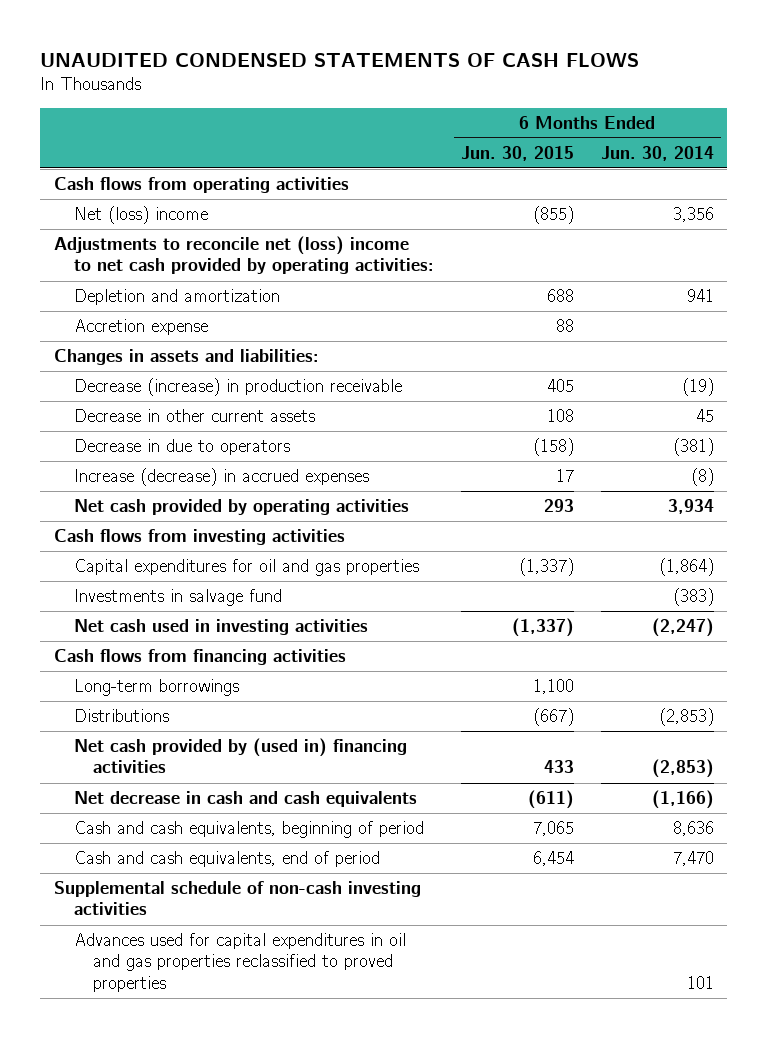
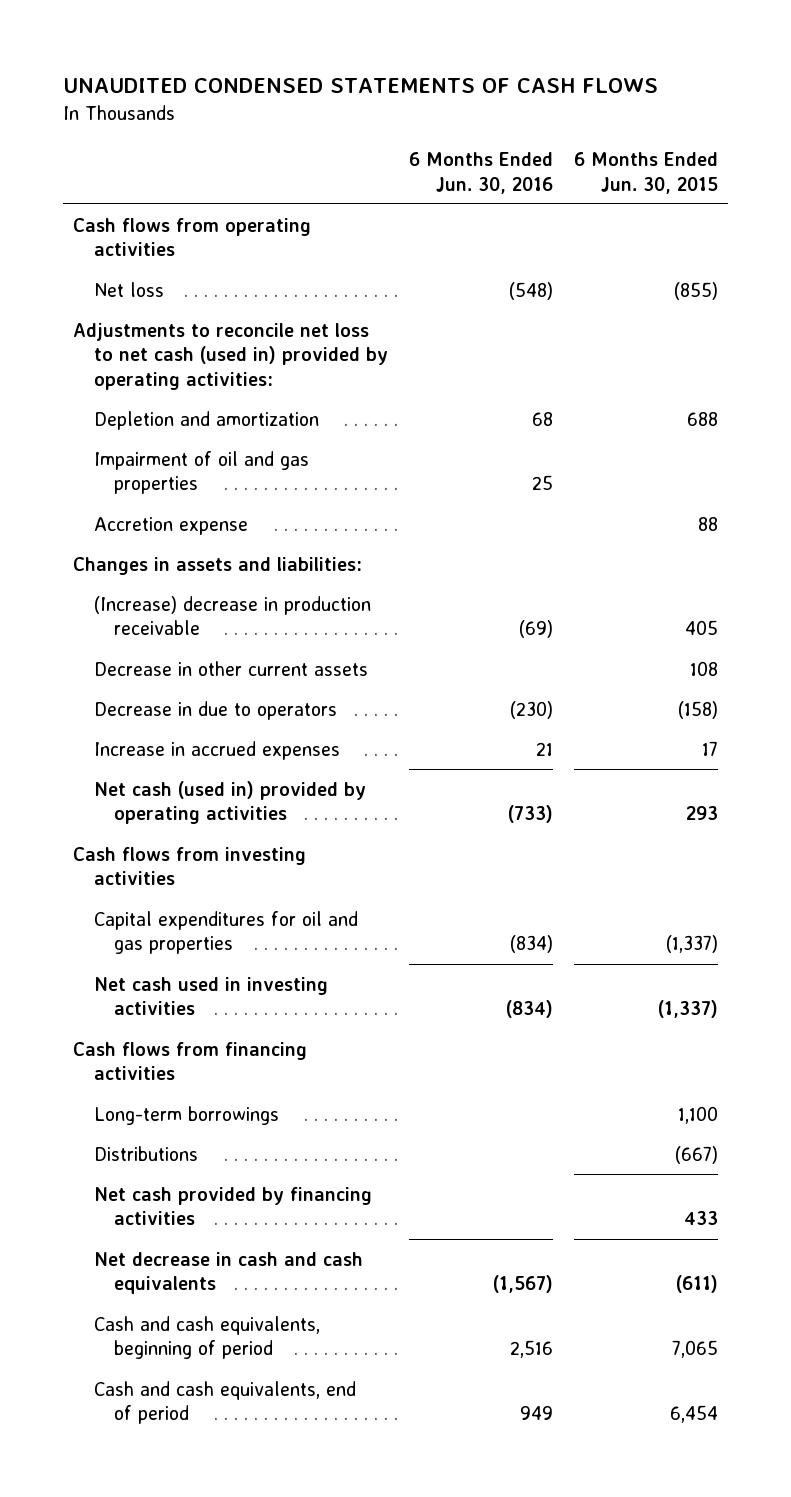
[600,145,714,161] Jun. 30, 2014 -> none
none -> [408,151,553,194] 6 Months Ended Jun. 30, 2016
[73,206,208,225] Net (loss) income -> [93,281,164,297] Net loss
[53,236,434,275] Adjustments to reconcile net (loss) income to net cash provided by operating activities: -> [73,322,388,391] Adjustments to reconcile net loss to net cash (used in) provided by operating activities:
none -> [93,450,309,495] Impairment of oil and gas properties
[73,378,402,397] Decrease (increase) in production receivable -> [93,595,371,636] (Increase) decrease in production receivable
[73,468,369,487] Increase (decrease) in accrued expenses -> [93,740,340,760] Increase in accrued expenses
[73,499,409,516] Net cash provided by operating activities -> [93,780,366,825] Net cash (used in) provided by operating activities
[73,589,282,607] Investments in salvage fund -> none
[73,738,407,774] Net cash provided by (used in) financing activities -> [93,1186,372,1226] Net cash provided by financing activities
[53,881,421,916] Supplemental schedule of non-cash investing activities -> none
[73,933,406,992] Advances used for capital expenditures in oil and gas properties reclassified to proved properties -> none

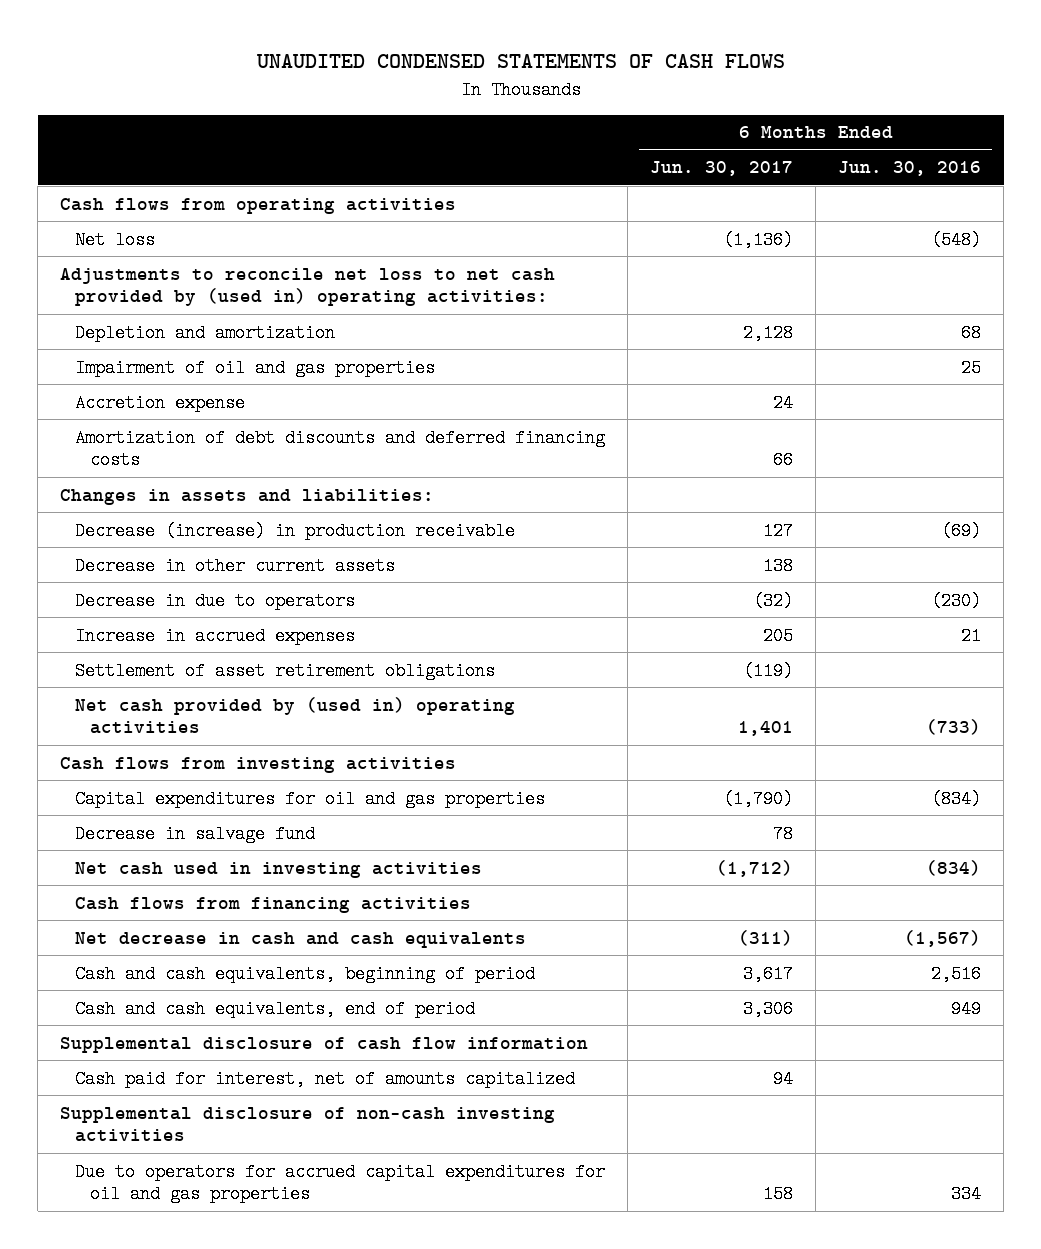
[573,151,718,194] 6 Months Ended Jun. 30, 2015 -> none
none -> [650,161,794,177] Jun. 30, 2017
[73,322,388,391] Adjustments to reconcile net loss to net cash (used in) provided by operating activities: -> [60,267,556,307] Adjustments to reconcile net loss to net cash provided by (used in) operating activities:
none -> [75,428,606,470] Amortization of debt discounts and deferred financing costs
[93,595,371,636] (Increase) decrease in production receivable -> [75,521,516,540] Decrease (increase) in production receivable
none -> [75,661,496,680] Settlement of asset retirement obligations
[93,780,366,825] Net cash (used in) provided by operating activities -> [75,696,516,735] Net cash provided by (used in) operating activities
none -> [75,824,316,843] Decrease in salvage fund
[93,1105,279,1125] Long-term borrowings -> none
[93,1145,198,1161] Distributions -> none
[93,1186,372,1226] Net cash provided by financing activities -> none
none -> [60,1036,589,1053] Supplemental disclosure of cash flow information
none -> [75,1069,576,1088] Cash paid for interest, net of amounts capitalized
none -> [60,1106,556,1143] Supplemental disclosure of non-cash investing activities
none -> [75,1162,606,1204] Due to operators for accrued capital expenditures for oil and gas properties

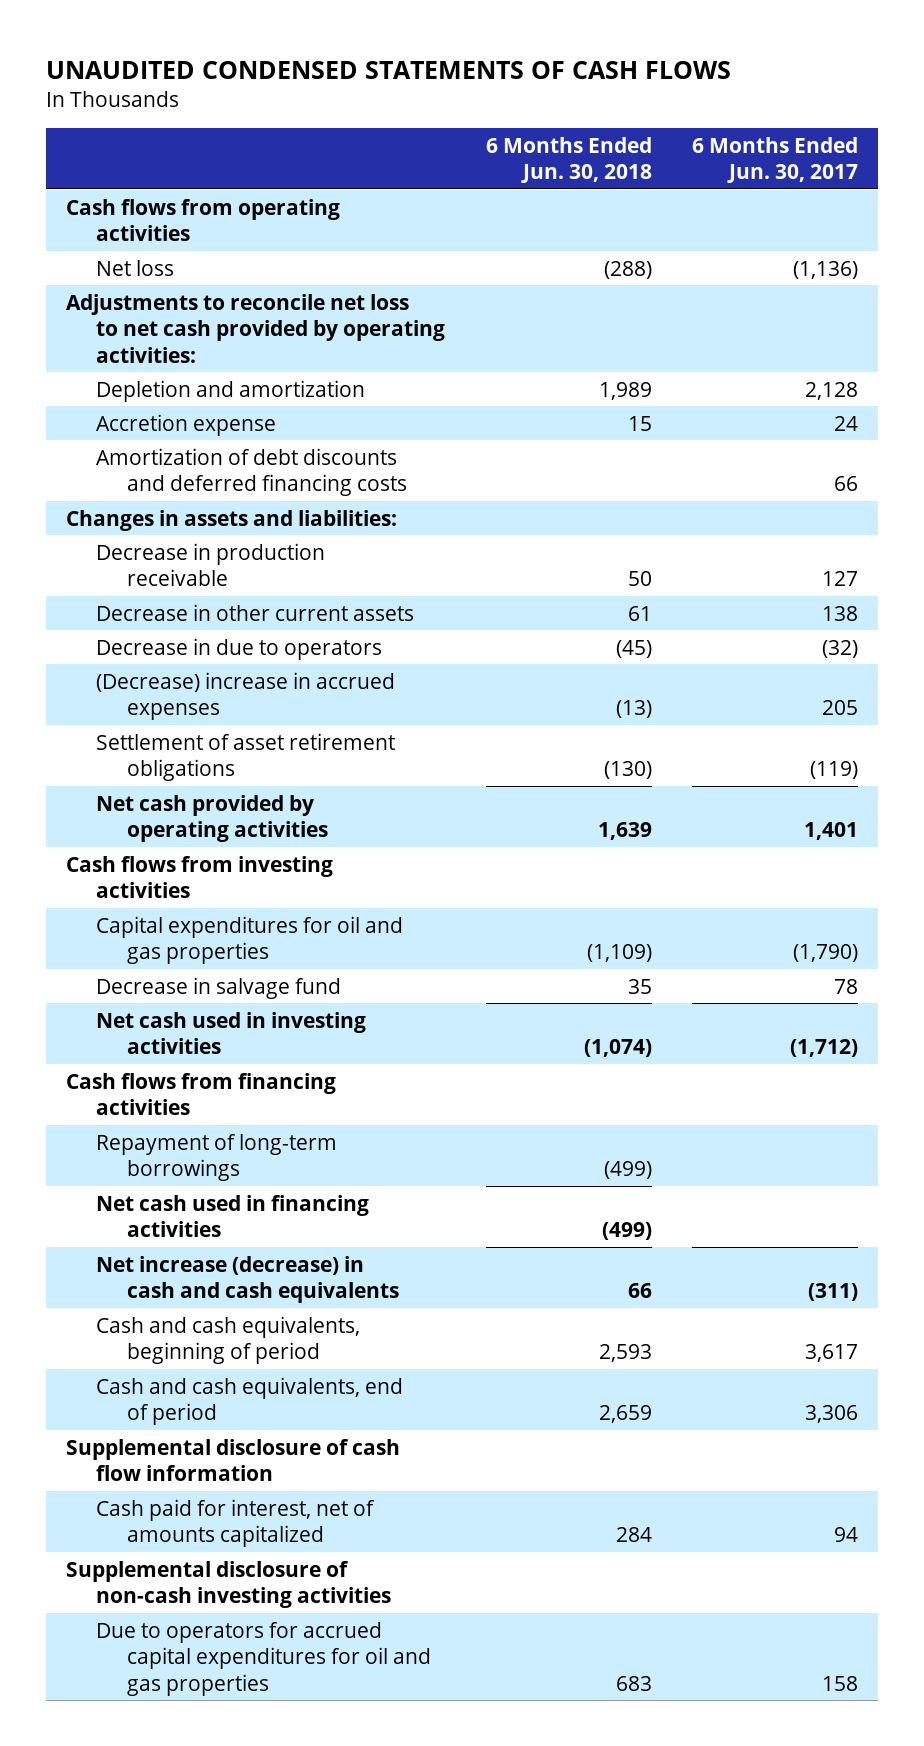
[838,161,982,177] Jun. 30, 2016 -> none
none -> [485,136,652,184] 6 Months Ended Jun. 30, 2018
[60,267,556,307] Adjustments to reconcile net loss to net cash provided by (used in) operating activities: -> [65,293,446,363] Adjustments to reconcile net loss to net cash provided by operating activities:
[75,358,436,377] Impairment of oil and gas properties -> none
[75,521,516,540] Decrease (increase) in production receivable -> [96,542,326,587] Decrease in production receivable
[75,626,356,645] Increase in accrued expenses -> [96,671,396,721] (Decrease) increase in accrued expenses
[75,696,516,735] Net cash provided by (used in) operating activities -> [96,794,328,843] Net cash provided by operating activities
none -> [96,1133,338,1182] Repayment of long-term borrowings
none -> [96,1194,370,1238] Net cash used in financing activities
[75,931,527,948] Net decrease in cash and cash equivalents -> [96,1255,399,1304] Net increase (decrease) in cash and cash equivalents

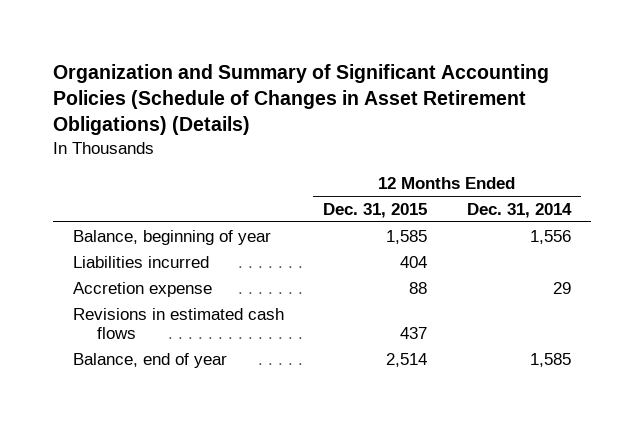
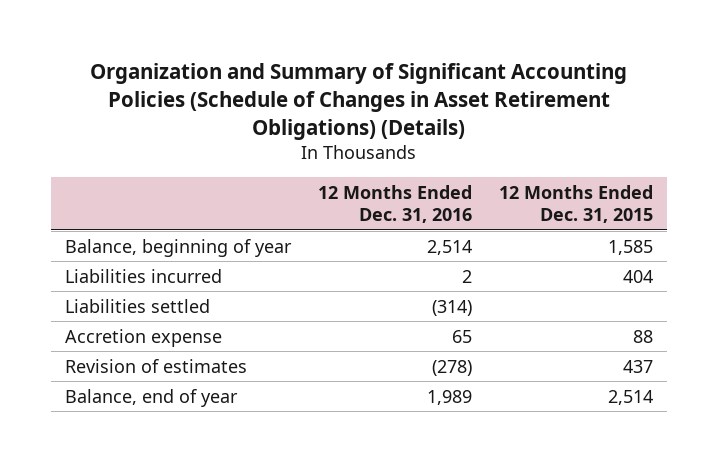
[467,202,573,218] Dec. 31, 2014 -> none
none -> [318,184,473,223] 12 Months Ended Dec. 31, 2016
none -> [64,298,210,313] Liabilities settled
[72,307,284,340] Revisions in estimated cash flows -> [64,358,247,373] Revision of estimates

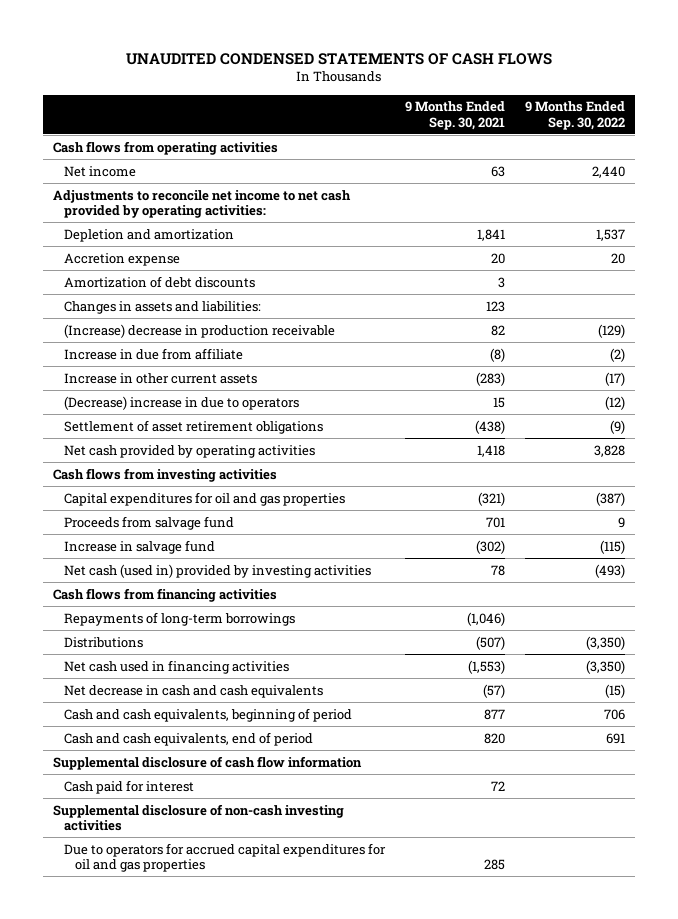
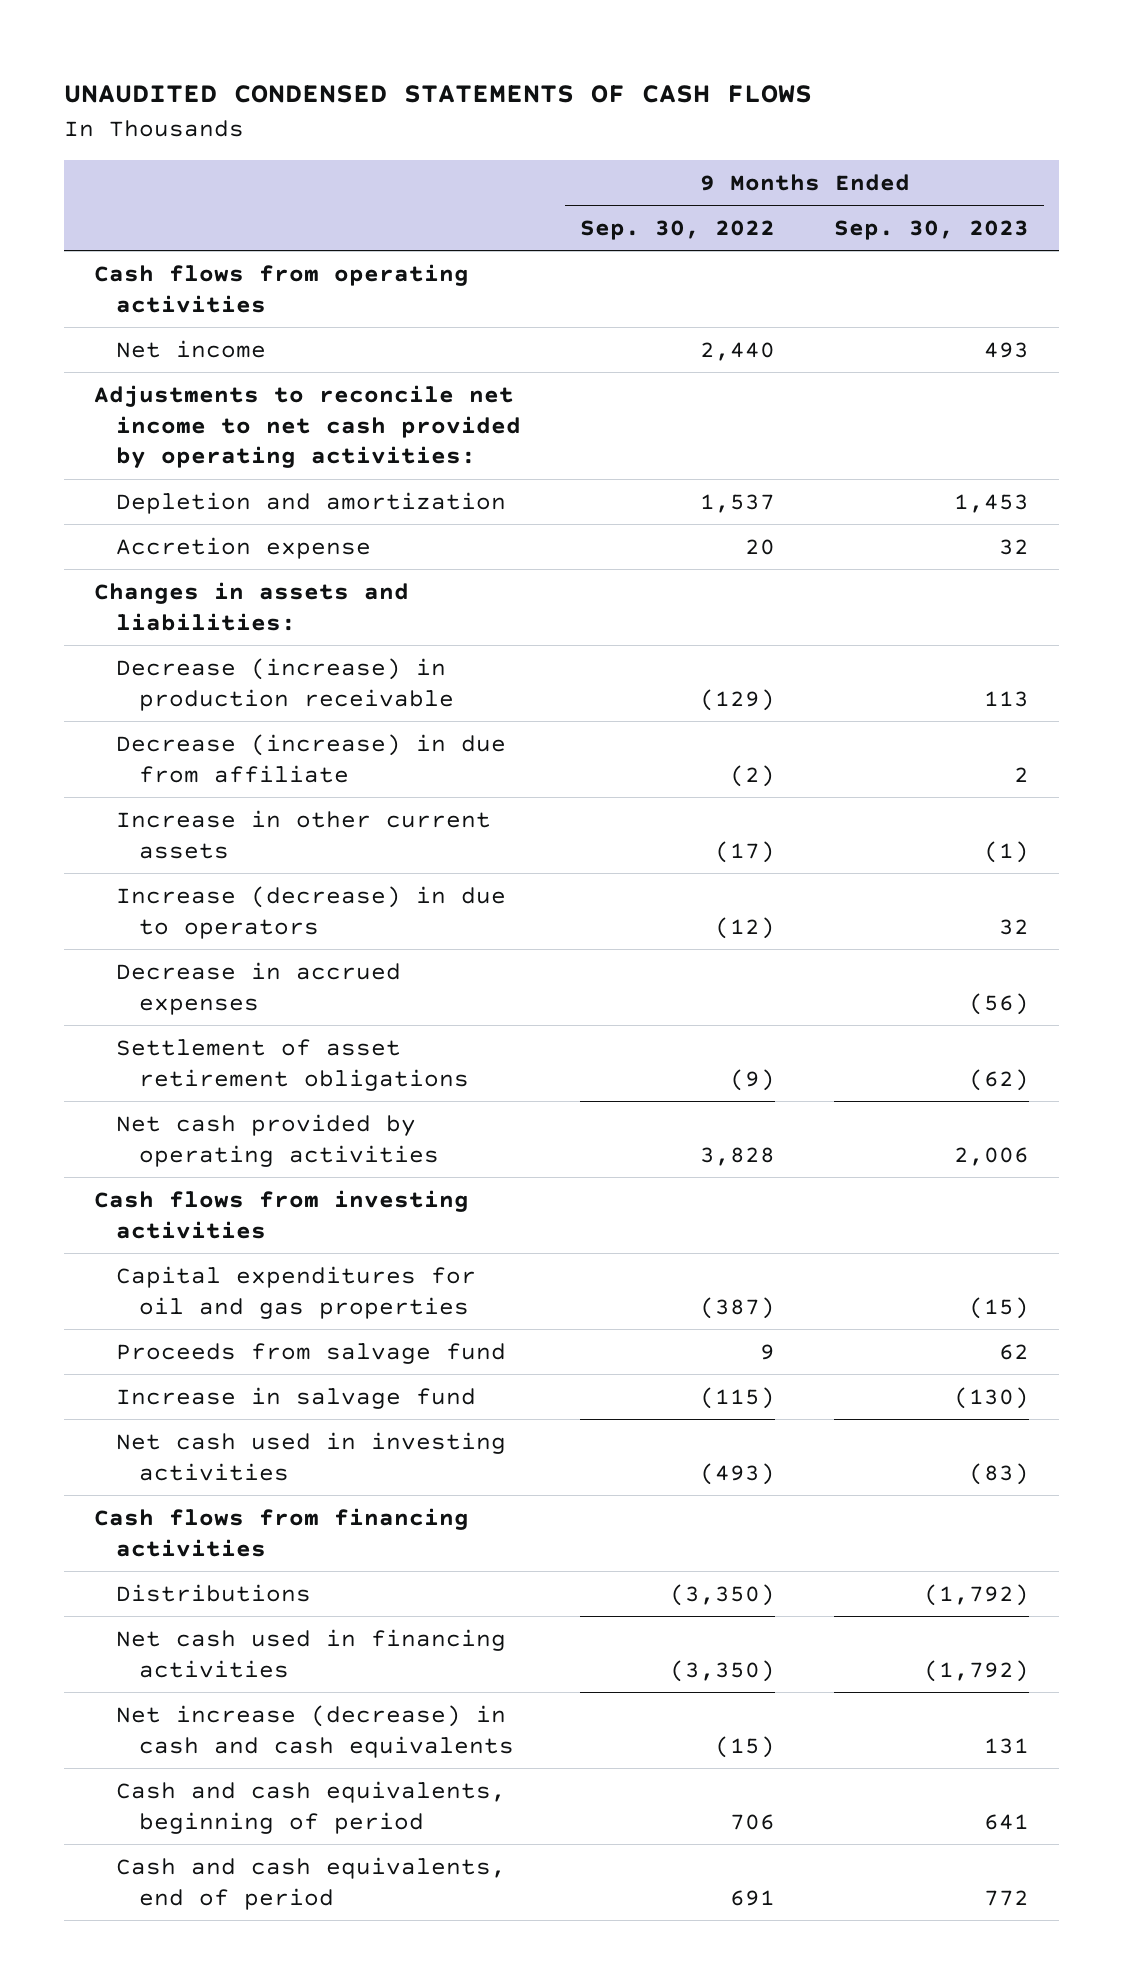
[405,101,506,130] 9 Months Ended Sep. 30, 2021 -> none
none -> [834,220,1030,241] Sep. 30, 2023
[64,275,256,288] Amortization of debt discounts -> none
[64,323,336,338] (Increase) decrease in production receivable -> [116,657,454,711] Decrease (increase) in production receivable
[64,347,244,360] Increase in due from affiliate -> [116,733,507,783] Decrease (increase) in due from affiliate
[64,395,300,410] (Decrease) increase in due to operators -> [116,885,507,939] Increase (decrease) in due to operators
none -> [116,961,402,1015] Decrease in accrued expenses
[64,563,372,578] Net cash (used in) provided by investing activities -> [116,1431,507,1481] Net cash used in investing activities
[64,611,296,626] Repayments of long-term borrowings -> none
[64,684,324,698] Net decrease in cash and cash equivalents -> [116,1704,514,1758] Net increase (decrease) in cash and cash equivalents
[53,755,363,770] Supplemental disclosure of cash flow information -> none
[64,779,195,794] Cash paid for interest -> none
[53,803,345,832] Supplemental disclosure of non-cash investing activities -> none
[64,842,387,873] Due to operators for accrued capital expenditures for oil and gas properties -> none

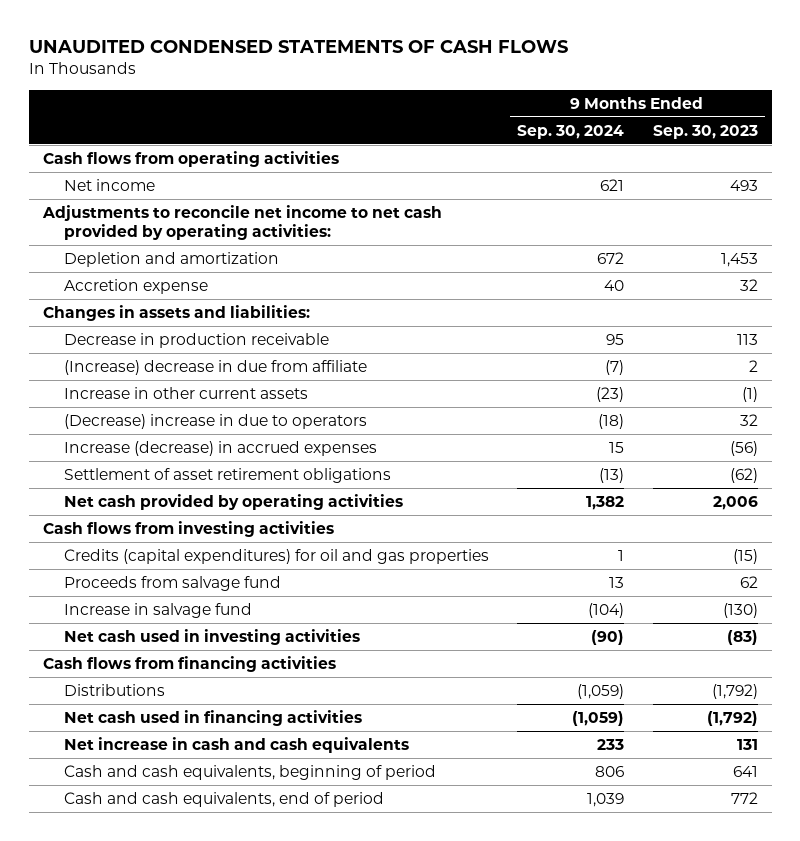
[580,220,776,241] Sep. 30, 2022 -> none
none -> [517,124,625,139] Sep. 30, 2024
[116,657,454,711] Decrease (increase) in production receivable -> [63,332,329,348] Decrease in production receivable
[116,733,507,783] Decrease (increase) in due from affiliate -> [63,359,367,375] (Increase) decrease in due from affiliate
[116,885,507,939] Increase (decrease) in due to operators -> [63,413,367,429] (Decrease) increase in due to operators
[116,961,402,1015] Decrease in accrued expenses -> [63,440,377,456] Increase (decrease) in accrued expenses
[116,1265,477,1319] Capital expenditures for oil and gas properties -> [63,548,489,564] Credits (capital expenditures) for oil and gas properties
[116,1704,514,1758] Net increase (decrease) in cash and cash equivalents -> [63,736,409,753] Net increase in cash and cash equivalents

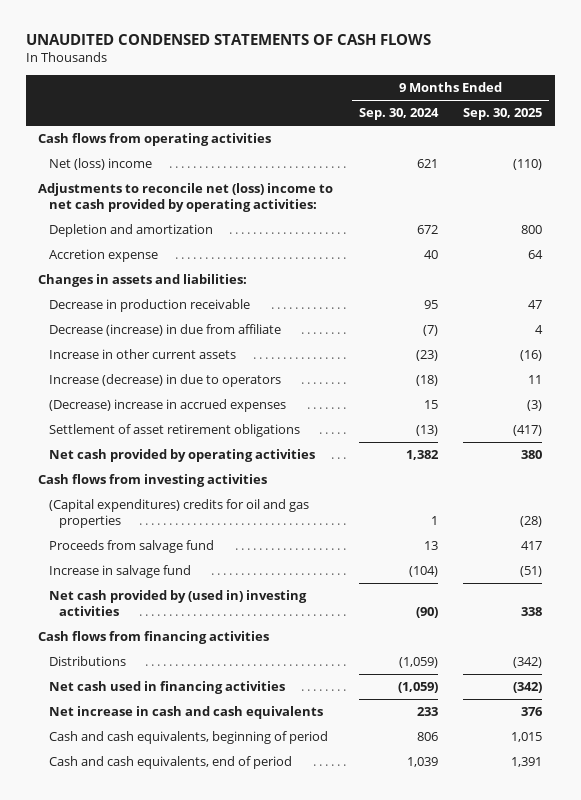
[652,124,758,139] Sep. 30, 2023 -> none
none -> [463,108,543,121] Sep. 30, 2025
[63,178,155,191] Net income -> [48,158,152,171] Net (loss) income
[41,204,442,240] Adjustments to reconcile net income to net cash provided by operating activities: -> [38,183,334,212] Adjustments to reconcile net (loss) income to net cash provided by operating activities:
[63,359,367,375] (Increase) decrease in due from affiliate -> [48,324,281,337] Decrease (increase) in due from affiliate
[63,413,367,429] (Decrease) increase in due to operators -> [48,374,281,388] Increase (decrease) in due to operators
[63,440,377,456] Increase (decrease) in accrued expenses -> [48,399,286,413] (Decrease) increase in accrued expenses
[63,548,489,564] Credits (capital expenditures) for oil and gas properties -> [48,499,309,528] (Capital expenditures) credits for oil and gas properties
[63,628,360,645] Net cash used in investing activities -> [48,590,307,616] Net cash provided by (used in) investing activities

